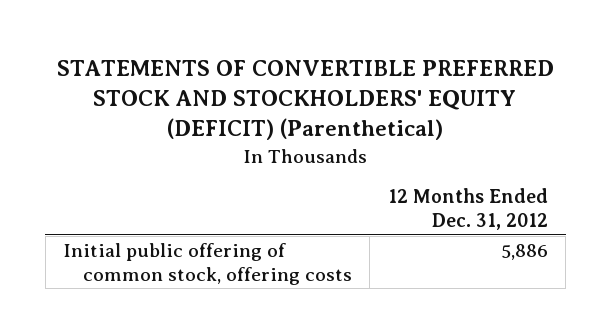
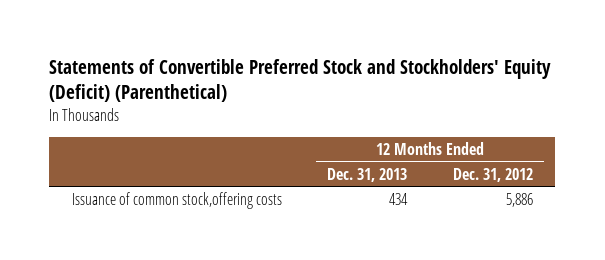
[57,59,555,141] STATEMENTS OF CONVERTIBLE PREFERRED STOCK AND STOCKHOLDERS' EQUITY (DEFICIT) (Parenthetical) -> [49,59,552,103] Statements of Convertible Preferred Stock and Stockholders' Equity (Deficit) (Parenthetical)
none -> [327,167,408,182] Dec. 31, 2013
[63,242,352,285] Initial public offering of common stock, offering costs -> [71,191,282,209] Issuance of common stock,offering costs

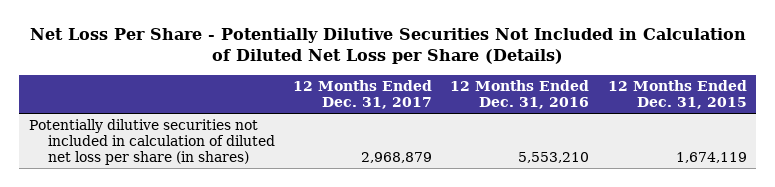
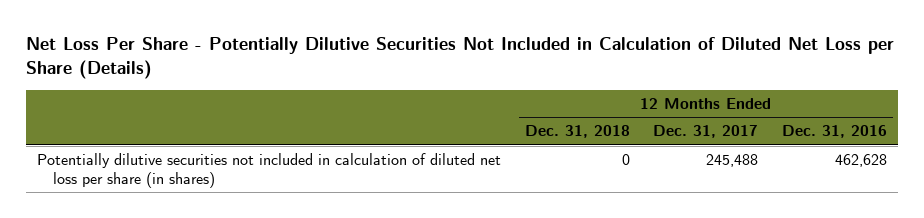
[607,80,747,109] 12 Months Ended Dec. 31, 2015 -> none
none -> [524,125,630,139] Dec. 31, 2018
[361,151,433,163] 2,968,879 -> [706,154,759,168] 245,488
[518,151,590,163] 5,553,210 -> [834,154,887,168] 462,628

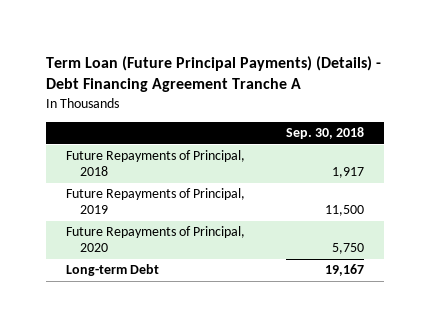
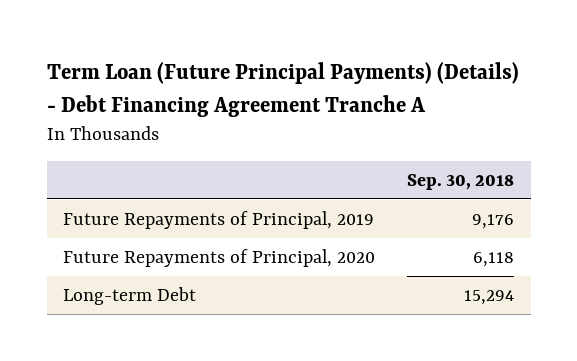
[66,150,246,177] Future Repayments of Principal, 2018 -> none
[324,205,364,217] 11,500 -> [472,213,515,229] 9,176
[331,243,364,255] 5,750 -> [473,251,515,267] 6,118
[324,264,364,277] 19,167 -> [464,289,515,305] 15,294

